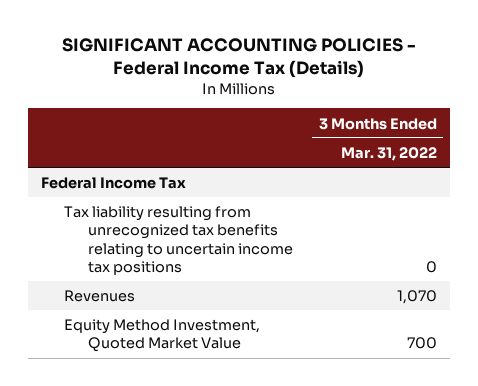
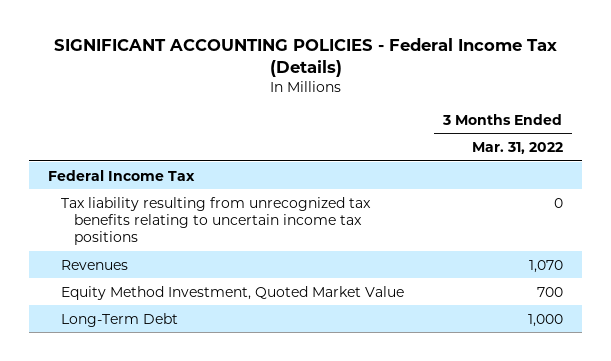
none -> [61,312,179,327] Long-Term Debt

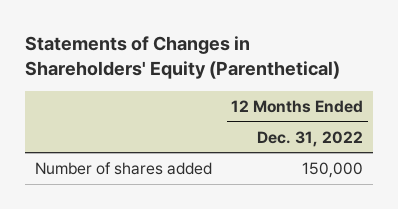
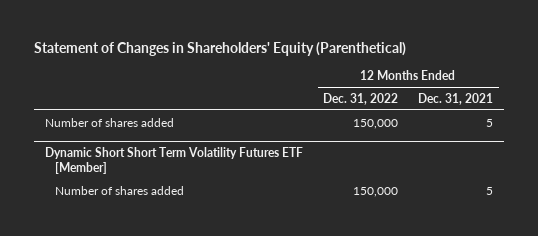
[25,36,341,79] Statements of Changes in Shareholders' Equity (Parenthetical) -> [34,41,407,56] Statement of Changes in Shareholders' Equity (Parenthetical)
none -> [418,92,494,105] Dec. 31, 2021
none -> [44,146,303,174] Dynamic Short Short Term Volatility Futures ETF [Member]
none -> [54,185,184,195] Number of shares added

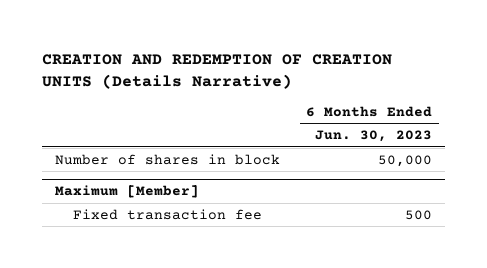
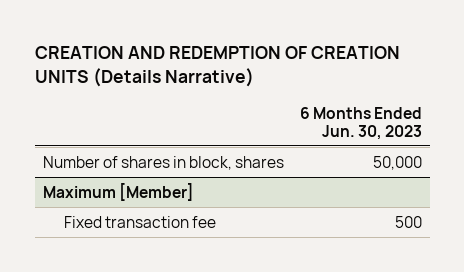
[54,153,280,165] Number of shares in block -> [42,155,284,170] Number of shares in block, shares

